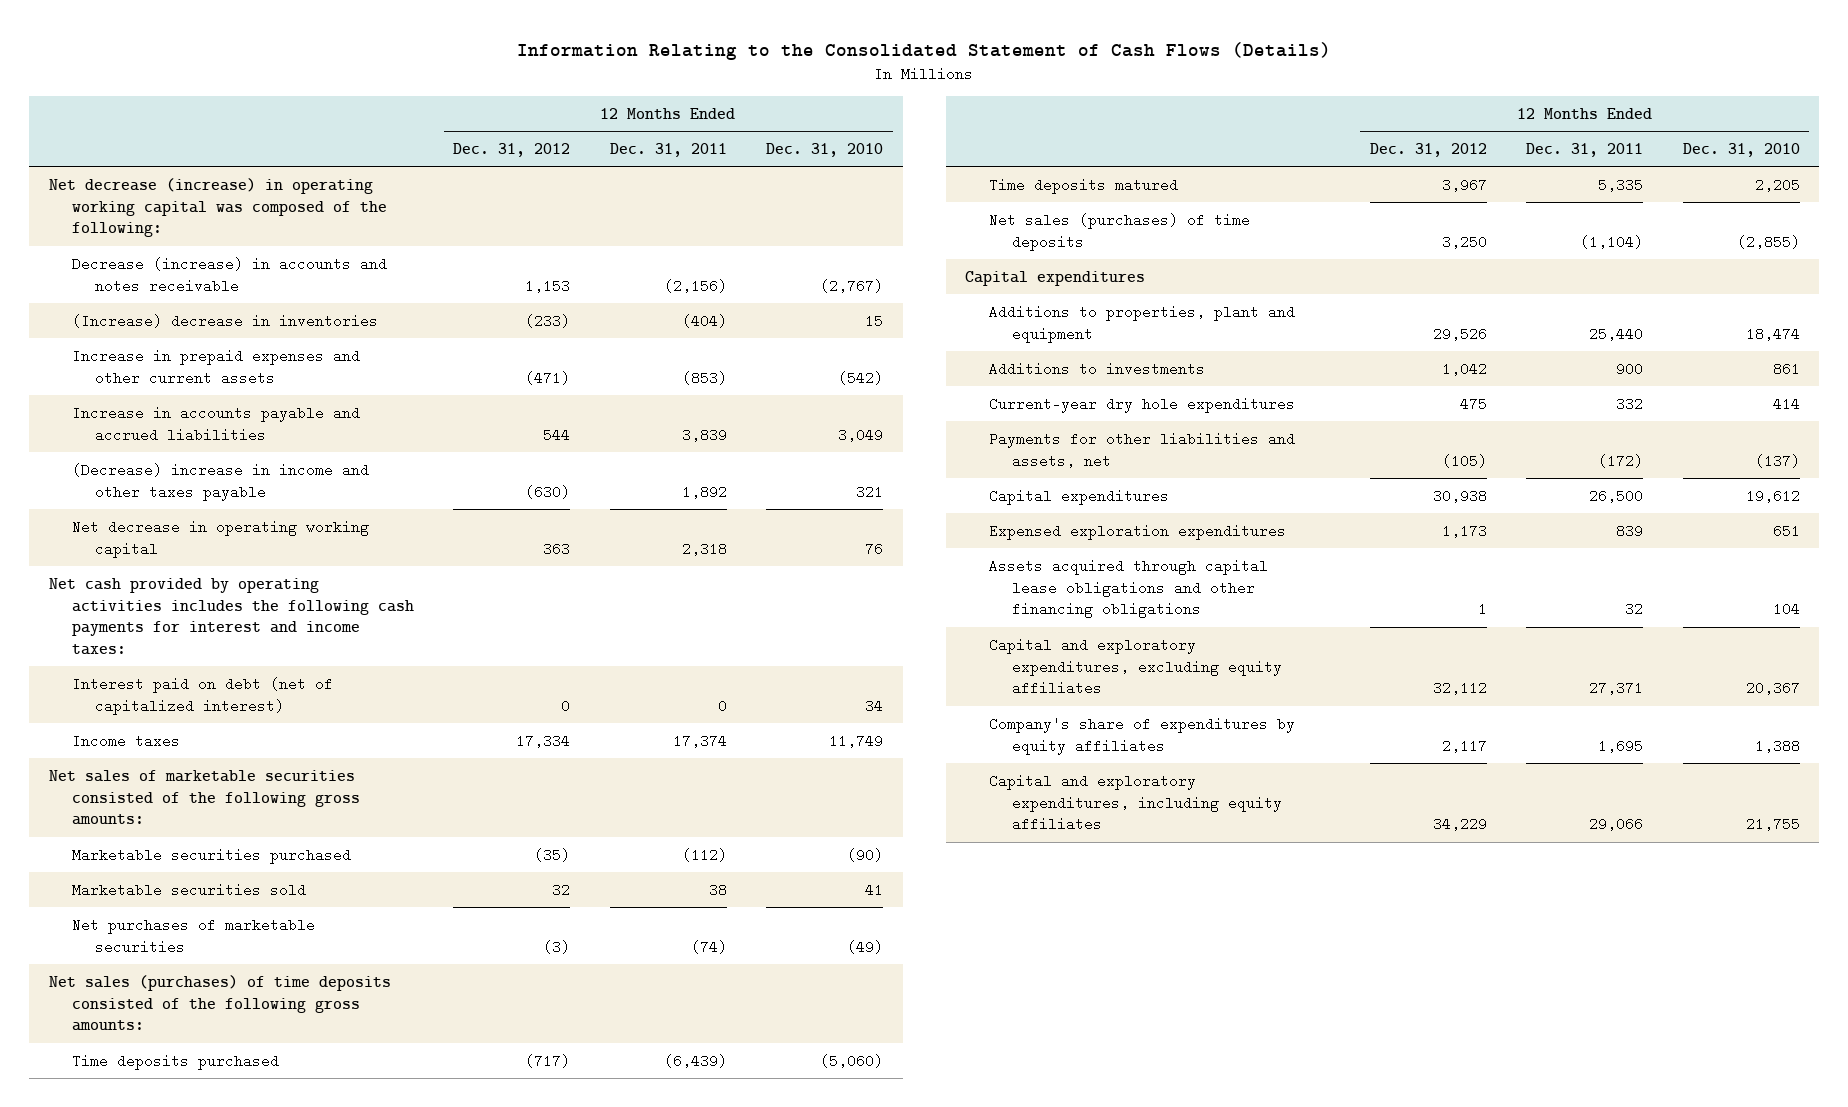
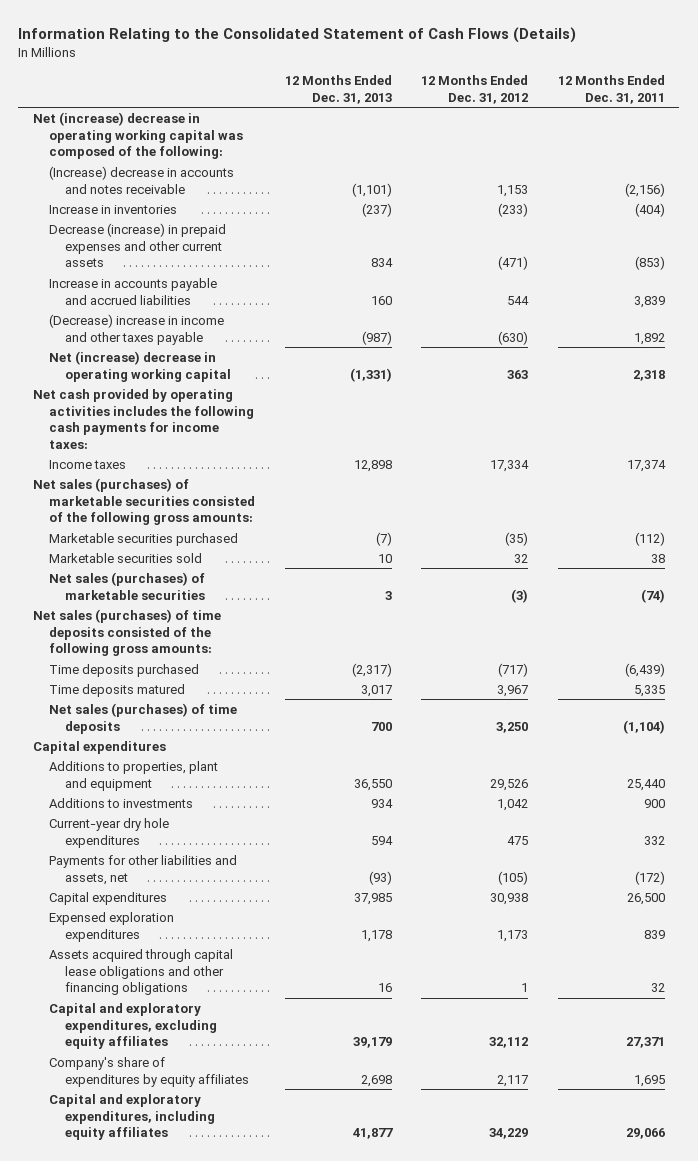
[766,142,884,157] Dec. 31, 2010 -> none
none -> [284,74,392,104] 12 Months Ended Dec. 31, 2013
[48,177,387,238] Net decrease (increase) in operating working capital was composed of the following: -> [33,111,244,160] Net (increase) decrease in operating working capital was composed of the following:
[71,256,387,293] Decrease (increase) in accounts and notes receivable -> [49,165,235,194] (Increase) decrease in accounts and notes receivable
[71,313,378,328] (Increase) decrease in inventories -> [49,204,178,214] Increase in inventories
[71,348,360,385] Increase in prepaid expenses and other current assets -> [49,222,227,268] Decrease (increase) in prepaid expenses and other current assets
[71,676,333,715] Interest paid on debt (net of capitalized interest) -> none
[71,519,369,558] Net decrease in operating working capital -> [49,350,232,382] Net (increase) decrease in operating working capital
[48,577,414,655] Net cash provided by operating activities includes the following cash payments for interest and income taxes: -> [33,388,255,450] Net cash provided by operating activities includes the following cash payments for income taxes:
[48,769,360,826] Net sales of marketable securities consisted of the following gross amounts: -> [33,477,256,526] Net sales (purchases) of marketable securities consisted of the following gross amounts:
[71,917,315,954] Net purchases of marketable securities -> [49,571,206,600] Net sales (purchases) of marketable securities

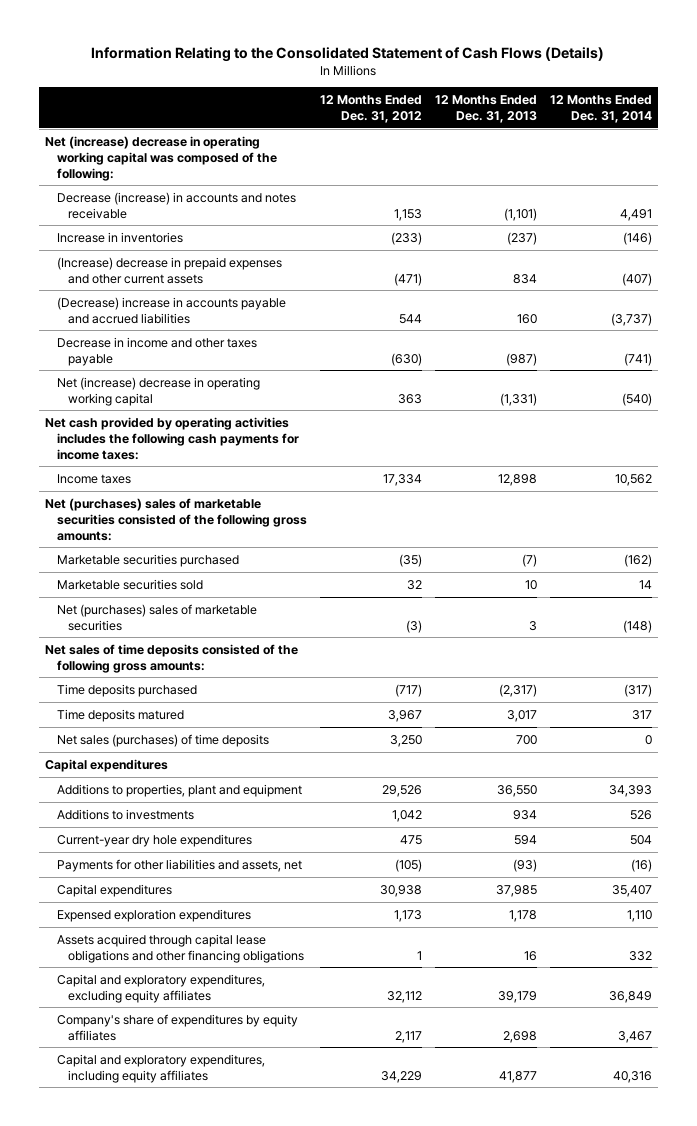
[557,74,665,104] 12 Months Ended Dec. 31, 2011 -> none
none -> [549,94,652,123] 12 Months Ended Dec. 31, 2014
[49,165,235,194] (Increase) decrease in accounts and notes receivable -> [56,191,296,219] Decrease (increase) in accounts and notes receivable
[49,222,227,268] Decrease (increase) in prepaid expenses and other current assets -> [56,256,282,284] (Increase) decrease in prepaid expenses and other current assets
[49,277,218,305] Increase in accounts payable and accrued liabilities -> [56,296,286,324] (Decrease) increase in accounts payable and accrued liabilities
[49,313,225,345] (Decrease) increase in income and other taxes payable -> [56,336,257,366] Decrease in income and other taxes payable
[33,477,256,526] Net sales (purchases) of marketable securities consisted of the following gross amounts: -> [45,497,307,541] Net (purchases) sales of marketable securities consisted of the following gross amounts:
[49,571,206,600] Net sales (purchases) of marketable securities -> [56,603,257,631] Net (purchases) sales of marketable securities
[33,608,222,657] Net sales (purchases) of time deposits consisted of the following gross amounts: -> [45,643,299,673] Net sales of time deposits consisted of the following gross amounts:

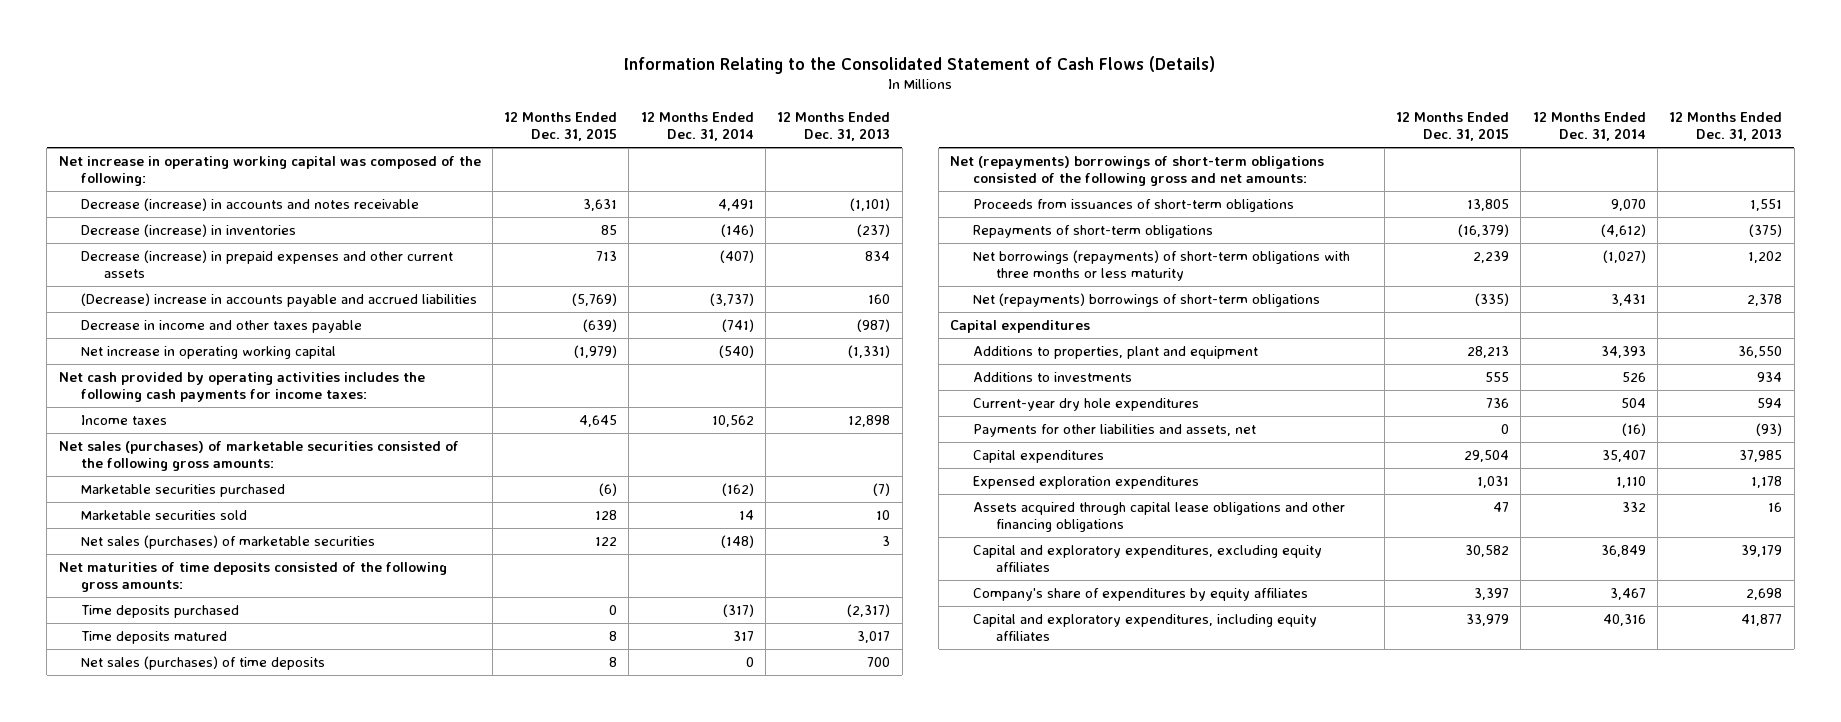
[319,94,422,123] 12 Months Ended Dec. 31, 2012 -> none
none -> [504,111,618,142] 12 Months Ended Dec. 31, 2015
[45,135,277,181] Net (increase) decrease in operating working capital was composed of the following: -> [58,155,481,187] Net increase in operating working capital was composed of the following:
[56,231,183,243] Increase in inventories -> [81,223,297,237] Decrease (increase) in inventories
[56,256,282,284] (Increase) decrease in prepaid expenses and other current assets -> [81,249,454,279] Decrease (increase) in prepaid expenses and other current assets
[56,376,260,406] Net (increase) decrease in operating working capital -> [81,345,337,359] Net increase in operating working capital
[45,497,307,541] Net (purchases) sales of marketable securities consisted of the following gross amounts: -> [58,440,459,472] Net sales (purchases) of marketable securities consisted of the following gross amounts:
[56,603,257,631] Net (purchases) sales of marketable securities -> [81,534,376,549] Net sales (purchases) of marketable securities
[45,643,299,673] Net sales of time deposits consisted of the following gross amounts: -> [58,561,447,593] Net maturities of time deposits consisted of the following gross amounts:
none -> [950,155,1325,187] Net (repayments) borrowings of short-term obligations consisted of the following gross and net amounts:
none -> [973,198,1295,212] Proceeds from issuances of short-term obligations
none -> [973,224,1214,238] Repayments of short-term obligations
none -> [973,249,1351,282] Net borrowings (repayments) of short-term obligations with three months or less maturity
none -> [973,292,1321,307] Net (repayments) borrowings of short-term obligations

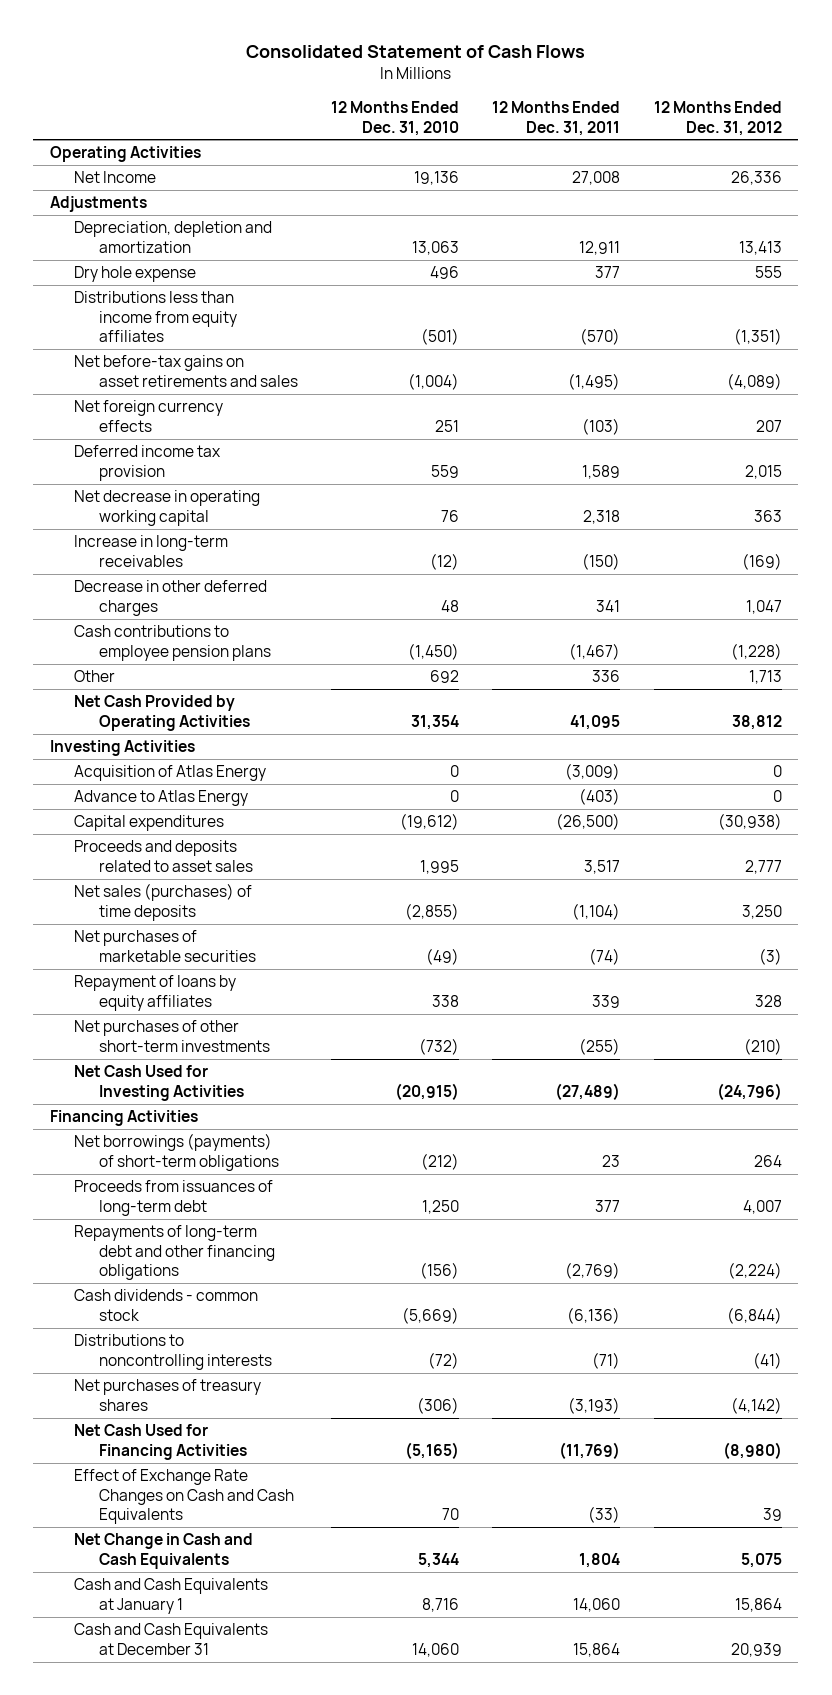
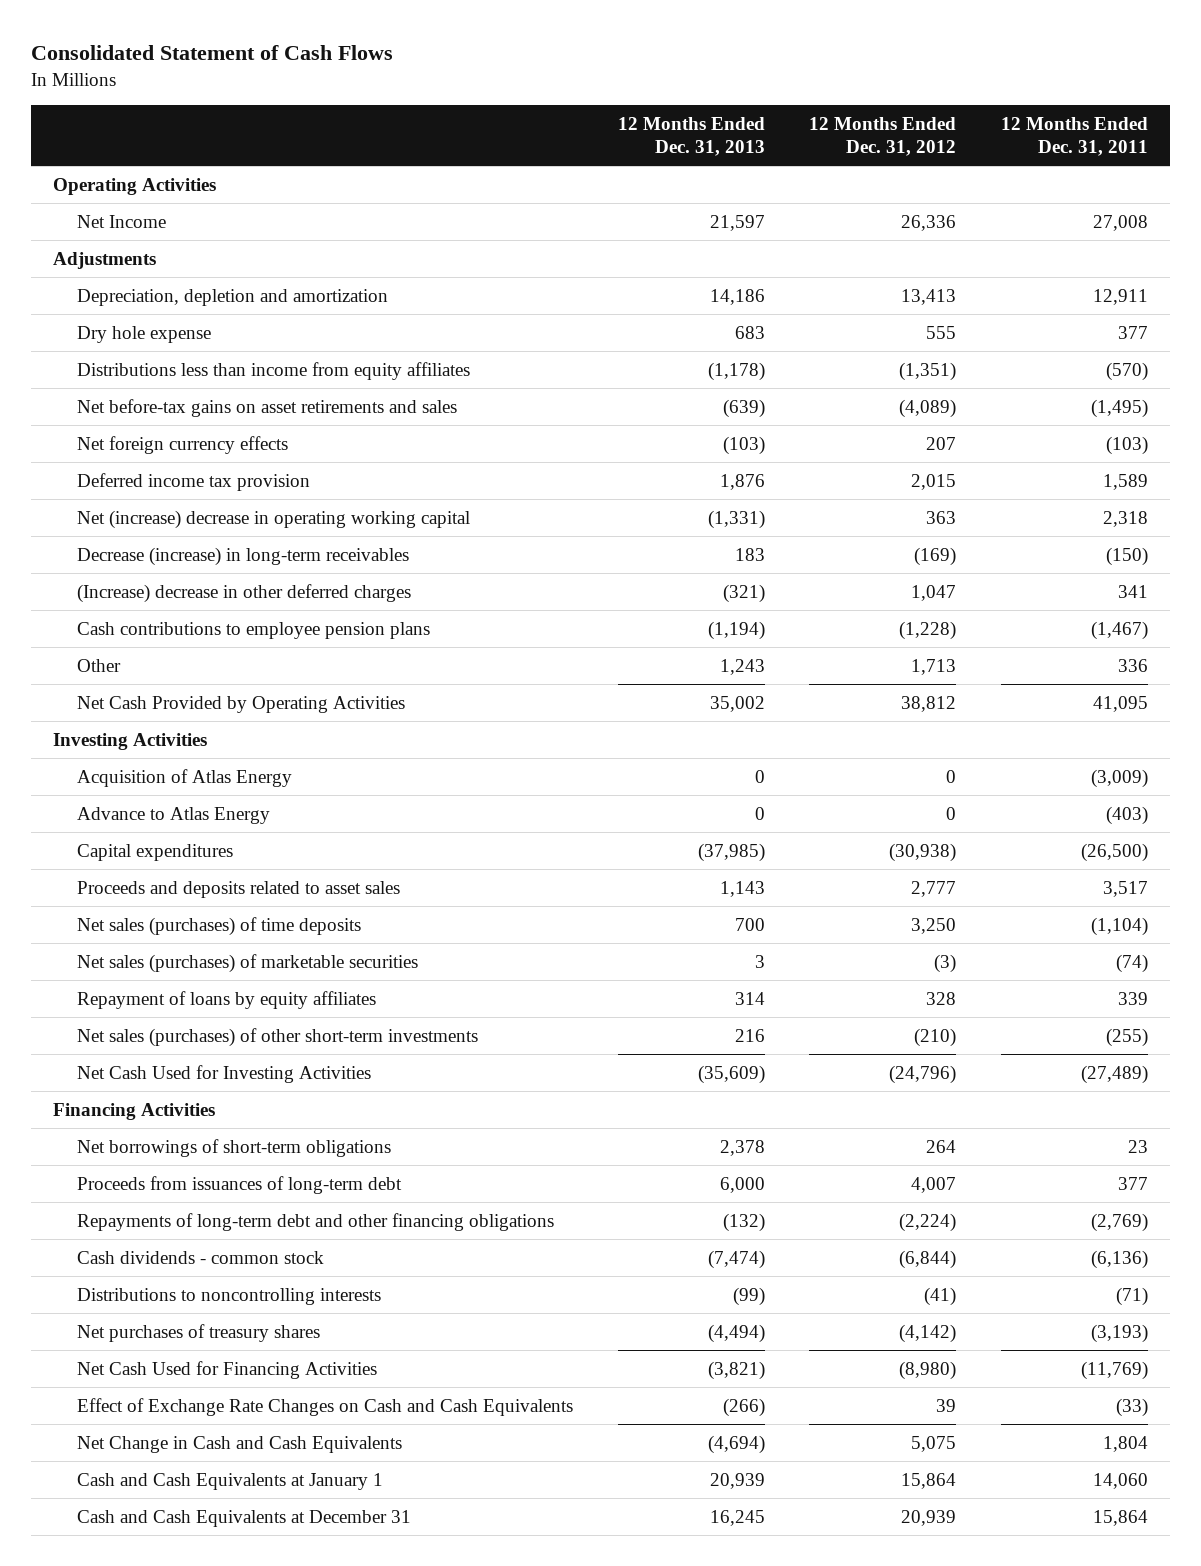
[330,101,459,136] 12 Months Ended Dec. 31, 2010 -> none
none -> [617,116,765,157] 12 Months Ended Dec. 31, 2013
[74,490,261,526] Net decrease in operating working capital -> [76,509,470,529] Net (increase) decrease in operating working capital
[74,535,229,567] Increase in long-term receivables -> [76,546,409,566] Decrease (increase) in long-term receivables
[74,580,268,616] Decrease in other deferred charges -> [76,583,411,603] (Increase) decrease in other deferred charges
[74,930,256,962] Net purchases of marketable securities -> [76,953,418,973] Net sales (purchases) of marketable securities
[74,1020,270,1052] Net purchases of other short-term investments -> [76,1027,478,1047] Net sales (purchases) of other short-term investments
[74,1133,279,1171] Net borrowings (payments) of short-term obligations -> [76,1138,391,1157] Net borrowings of short-term obligations

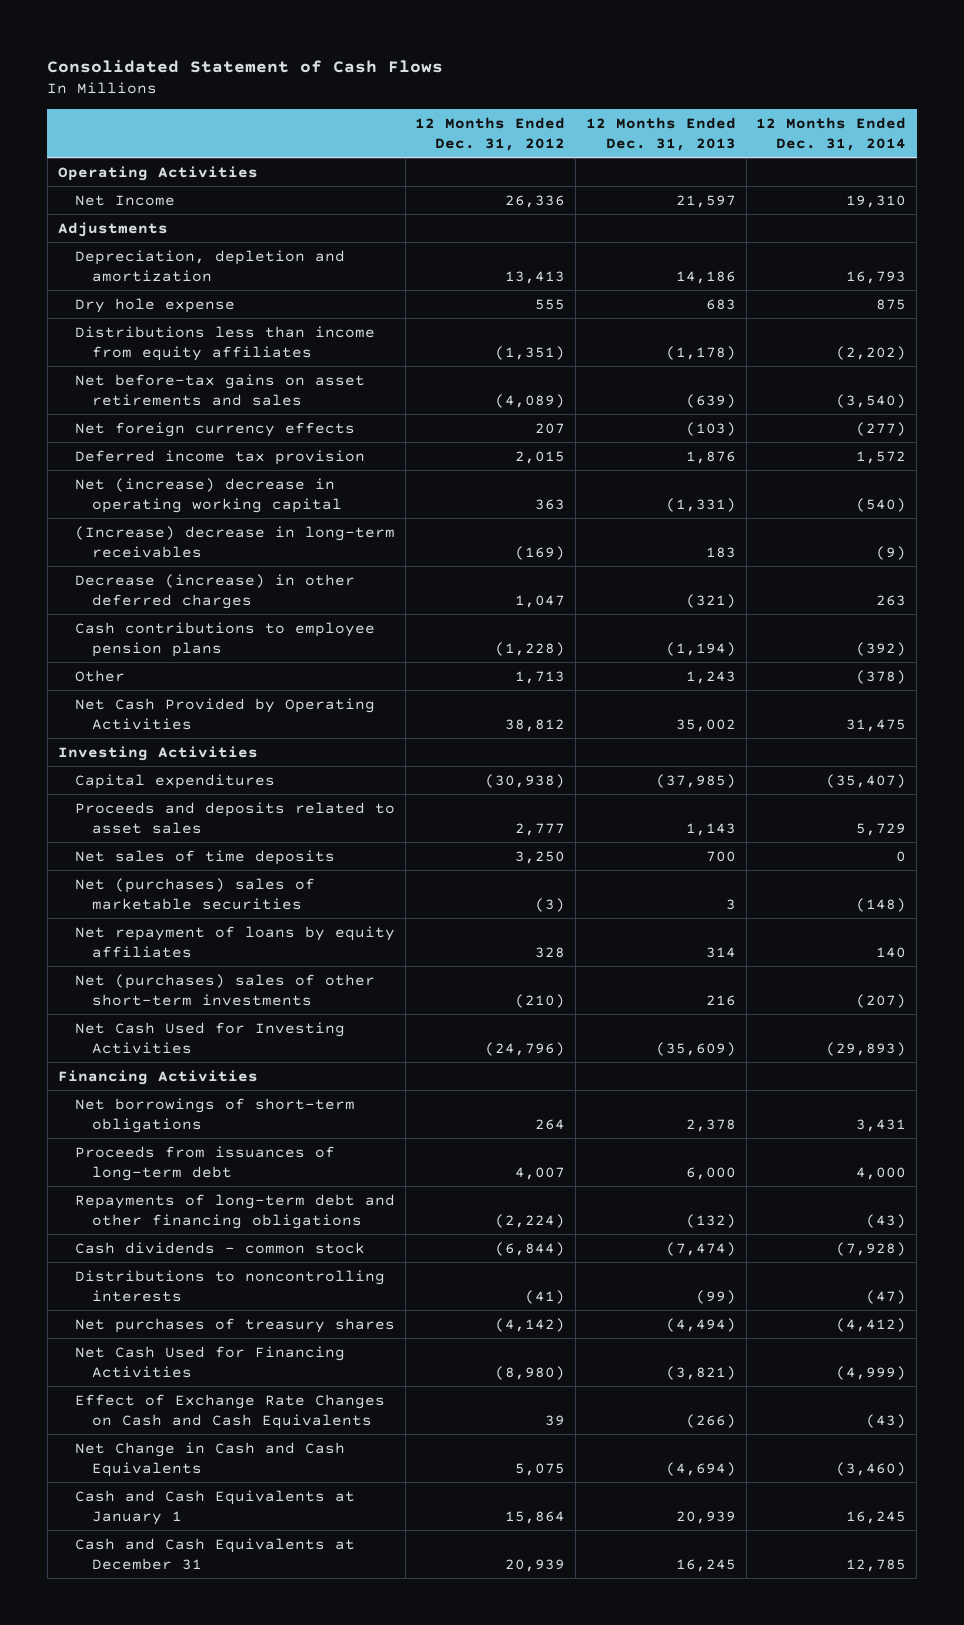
[1001,116,1149,157] 12 Months Ended Dec. 31, 2011 -> none
none -> [756,117,907,151] 12 Months Ended Dec. 31, 2014
[76,546,409,566] Decrease (increase) in long-term receivables -> [74,525,395,558] (Increase) decrease in long-term receivables
[76,583,411,603] (Increase) decrease in other deferred charges -> [74,573,355,609] Decrease (increase) in other deferred charges
[76,768,292,787] Acquisition of Atlas Energy -> none
[76,806,270,824] Advance to Atlas Energy -> none
[76,916,361,936] Net sales (purchases) of time deposits -> [74,849,335,865] Net sales of time deposits
[76,953,418,973] Net sales (purchases) of marketable securities -> [74,877,315,910] Net (purchases) sales of marketable securities
[76,990,376,1009] Repayment of loans by equity affiliates -> [74,925,395,958] Net repayment of loans by equity affiliates
[76,1027,478,1047] Net sales (purchases) of other short-term investments -> [74,973,375,1006] Net (purchases) sales of other short-term investments

